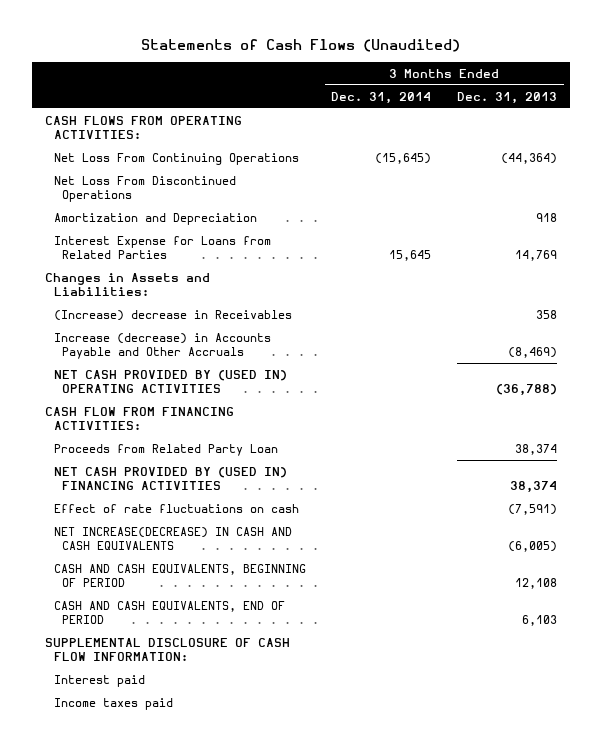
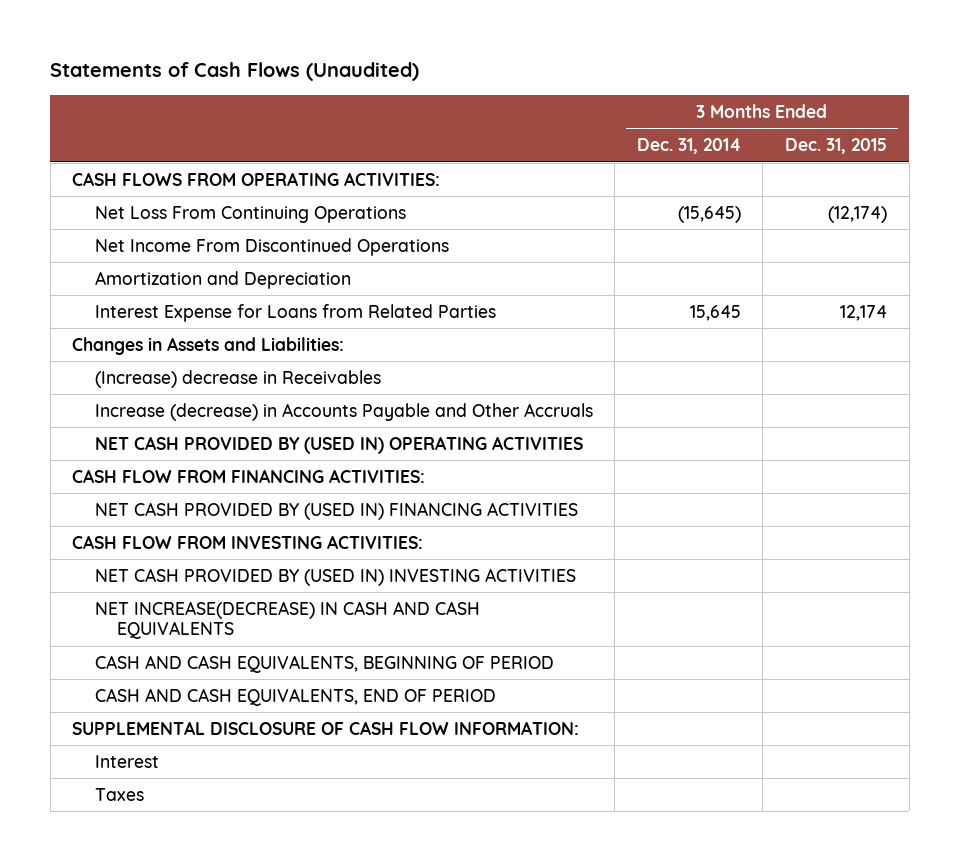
[457,91,558,104] Dec. 31, 2013 -> none
none -> [785,137,888,154] Dec. 31, 2015
[53,175,236,203] Net Loss From Discontinued Operations -> [94,237,449,256] Net Income From Discontinued Operations
[53,443,278,456] Proceeds from Related Party Loan -> none
[53,503,299,513] Effect of rate fluctuations on cash -> none
none -> [72,534,424,549] CASH FLOW FROM INVESTING ACTIVITIES:
none -> [94,567,576,586] NET CASH PROVIDED BY (USED IN) INVESTING ACTIVITIES
[53,674,145,687] Interest paid -> [94,754,159,768] Interest
[53,697,173,710] Income taxes paid -> [94,787,144,801] Taxes

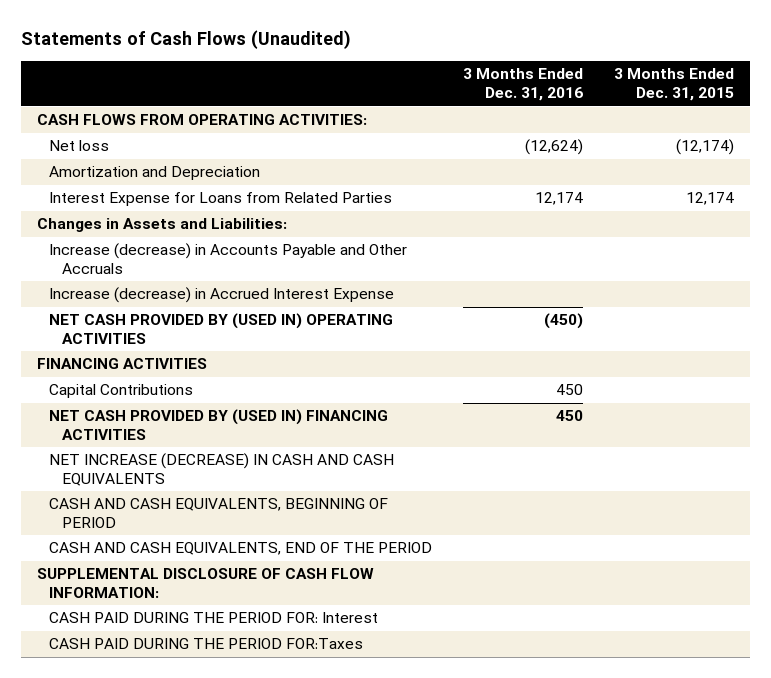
[636,137,741,154] Dec. 31, 2014 -> none
none -> [463,68,584,102] 3 Months Ended Dec. 31, 2016
[94,237,449,256] Net Income From Discontinued Operations -> none
[94,205,406,223] Net Loss From Continuing Operations -> [49,140,110,152] Net loss
[94,369,381,388] (Increase) decrease in Receivables -> none
none -> [49,287,395,304] Increase (decrease) in Accrued Interest Expense
[72,468,426,483] CASH FLOW FROM FINANCING ACTIVITIES: -> [36,358,207,370] FINANCING ACTIVITIES
none -> [49,384,194,399] Capital Contributions
[72,534,424,549] CASH FLOW FROM INVESTING ACTIVITIES: -> none
[94,567,576,586] NET CASH PROVIDED BY (USED IN) INVESTING ACTIVITIES -> none
[94,600,480,640] NET INCREASE(DECREASE) IN CASH AND CASH EQUIVALENTS -> [49,453,395,487] NET INCREASE (DECREASE) IN CASH AND CASH EQUIVALENTS
[94,687,496,706] CASH AND CASH EQUIVALENTS, END OF PERIOD -> [49,542,433,556] CASH AND CASH EQUIVALENTS, END OF THE PERIOD
[94,754,159,768] Interest -> [49,612,379,624] CASH PAID DURING THE PERIOD FOR: Interest
[94,787,144,801] Taxes -> [49,638,364,650] CASH PAID DURING THE PERIOD FOR:Taxes

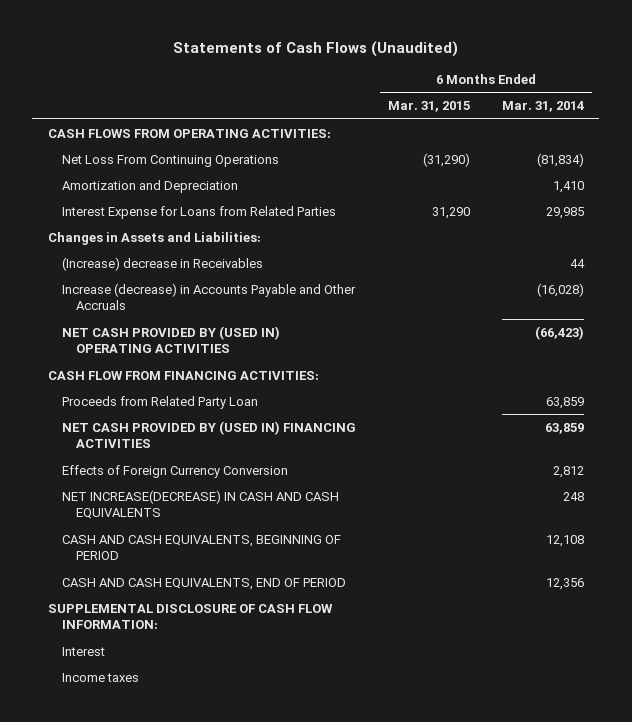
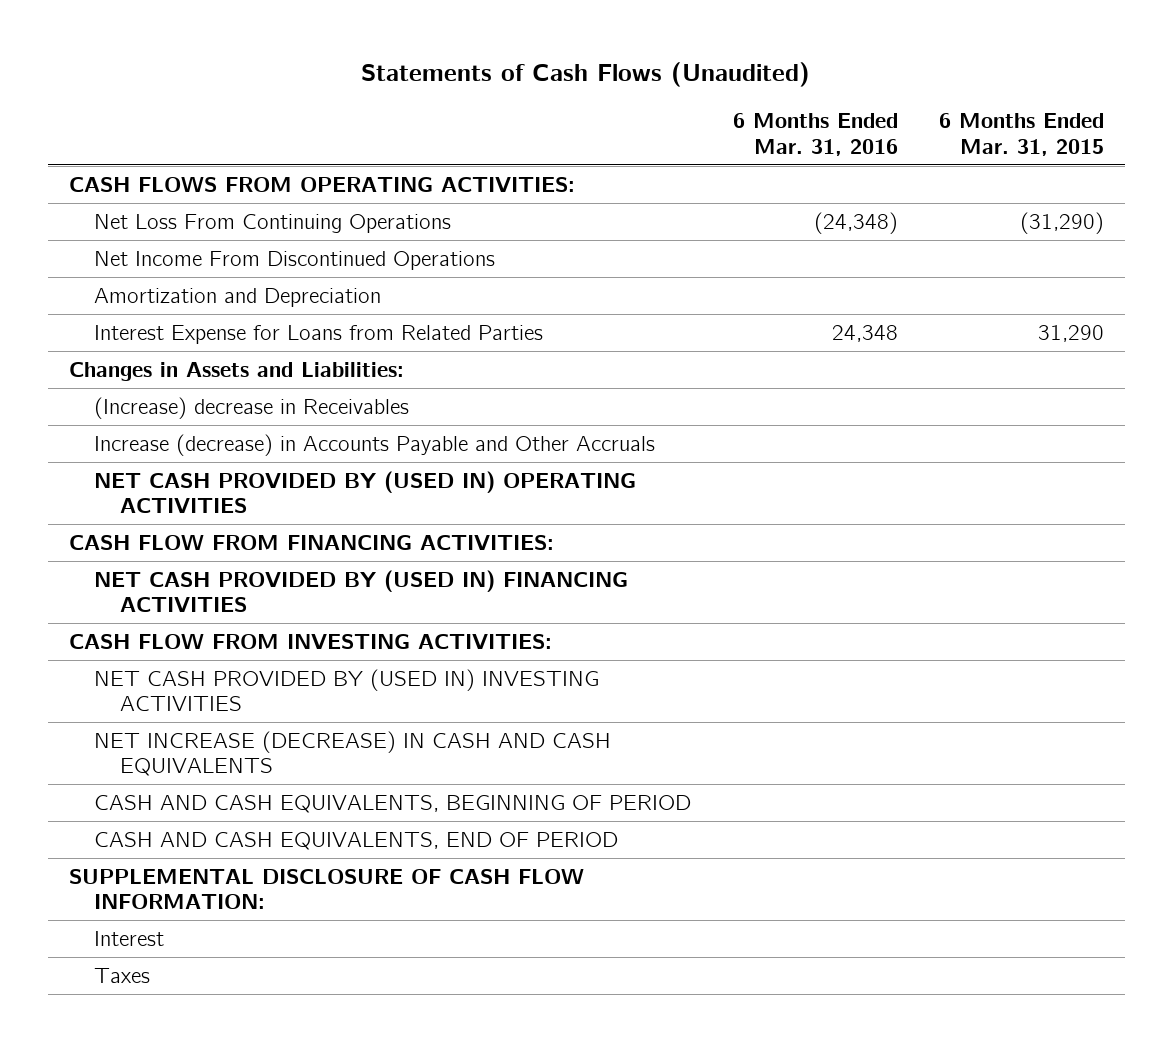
[501,101,584,113] Mar. 31, 2014 -> none
none -> [732,113,898,156] 6 Months Ended Mar. 31, 2016
none -> [94,250,496,270] Net Income From Discontinued Operations
[62,395,259,409] Proceeds from Related Party Loan -> none
[62,464,289,478] Effects of Foreign Currency Conversion -> none
none -> [68,633,552,649] CASH FLOW FROM INVESTING ACTIVITIES:
none -> [94,668,600,712] NET CASH PROVIDED BY (USED IN) INVESTING ACTIVITIES
[62,489,340,519] NET INCREASE(DECREASE) IN CASH AND CASH EQUIVALENTS -> [94,730,612,777] NET INCREASE (DECREASE) IN CASH AND CASH EQUIVALENTS
[62,672,140,682] Income taxes -> [94,967,151,983] Taxes

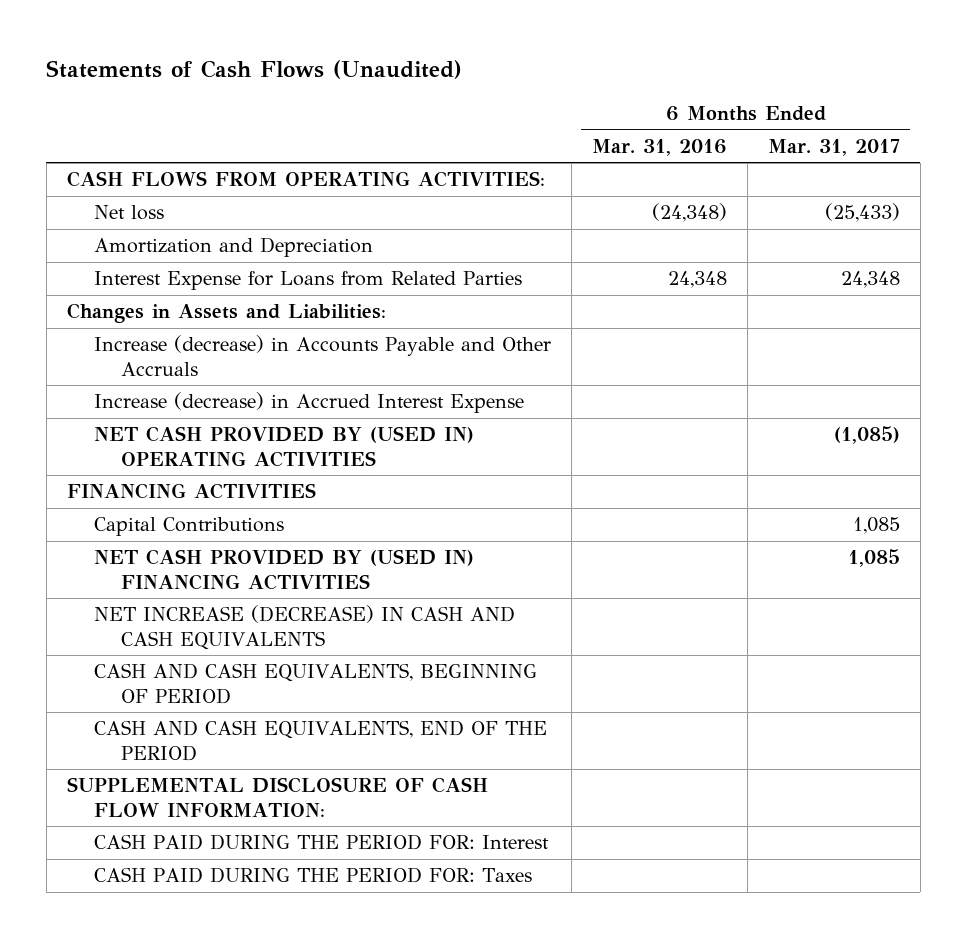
[938,113,1104,156] 6 Months Ended Mar. 31, 2015 -> none
none -> [767,138,900,156] Mar. 31, 2017
[94,250,496,270] Net Income From Discontinued Operations -> none
[94,213,452,233] Net Loss From Continuing Operations -> [93,205,164,221] Net loss
[94,396,410,419] (Increase) decrease in Receivables -> none
none -> [93,392,524,414] Increase (decrease) in Accrued Interest Expense
[68,534,554,550] CASH FLOW FROM FINANCING ACTIVITIES: -> [66,483,316,500] FINANCING ACTIVITIES
none -> [93,517,284,537] Capital Contributions
[68,633,552,649] CASH FLOW FROM INVESTING ACTIVITIES: -> none
[94,668,600,712] NET CASH PROVIDED BY (USED IN) INVESTING ACTIVITIES -> none
[94,831,619,850] CASH AND CASH EQUIVALENTS, END OF PERIOD -> [93,720,547,761] CASH AND CASH EQUIVALENTS, END OF THE PERIOD
[94,930,165,946] Interest -> [93,834,549,851] CASH PAID DURING THE PERIOD FOR: Interest
[94,967,151,983] Taxes -> [93,867,532,884] CASH PAID DURING THE PERIOD FOR: Taxes

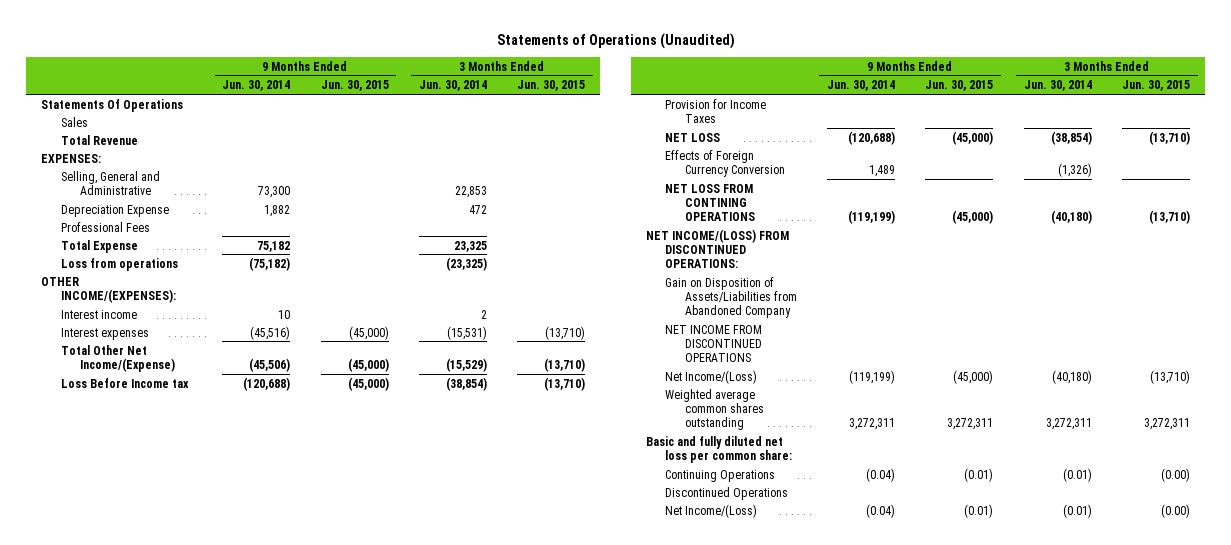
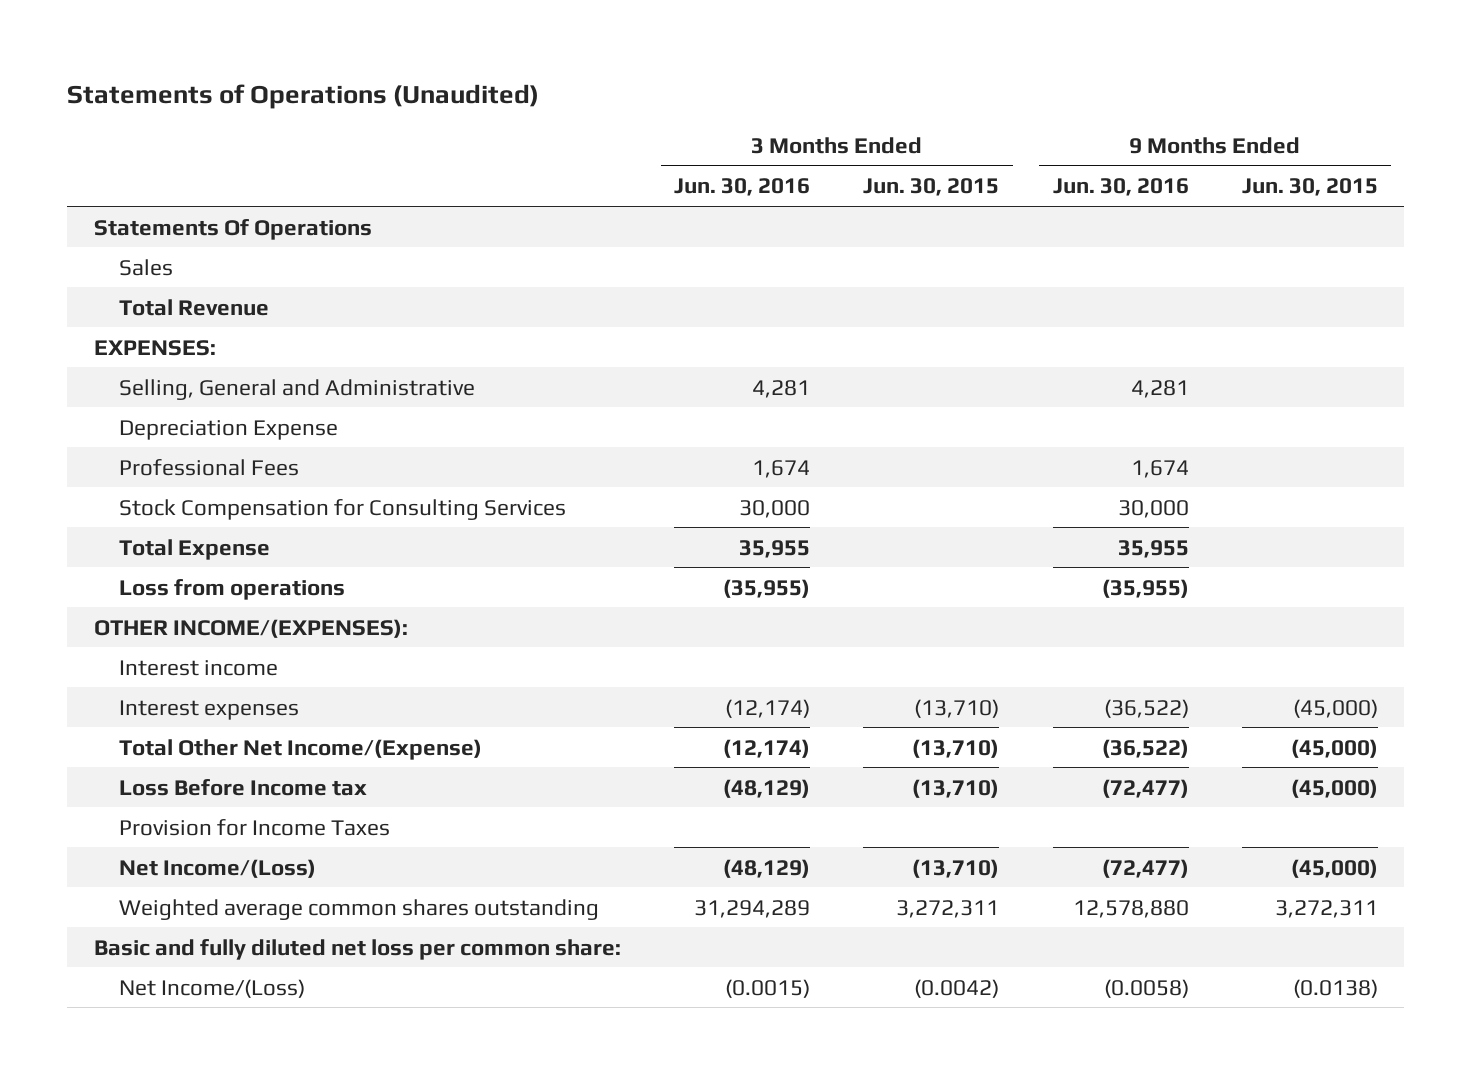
[222,80,291,92] Jun. 30, 2014 -> none
[418,80,487,92] Jun. 30, 2014 -> none
none -> [674,178,811,197] Jun. 30, 2016
none -> [1052,178,1189,197] Jun. 30, 2016
none -> [119,498,567,520] Stock Compensation for Consulting Services
[665,132,721,142] NET LOSS -> none
[665,149,785,177] Effects of Foreign Currency Conversion -> none
[665,183,755,221] NET LOSS FROM CONTINING OPERATIONS -> none
[646,228,790,268] NET INCOME/(LOSS) FROM DISCONTINUED OPERATIONS: -> none
[665,276,797,318] Gain on Disposition of Assets/Liabilities from Abandoned Company -> none
[665,324,763,362] NET INCOME FROM DISCONTINUED OPERATIONS -> none
[665,469,776,482] Continuing Operations -> none
[665,486,789,500] Discontinued Operations -> none
[964,503,994,518] (0.01) -> [1292,978,1378,998] (0.0138)
[1160,503,1190,518] (0.00) -> [914,978,1000,998] (0.0042)

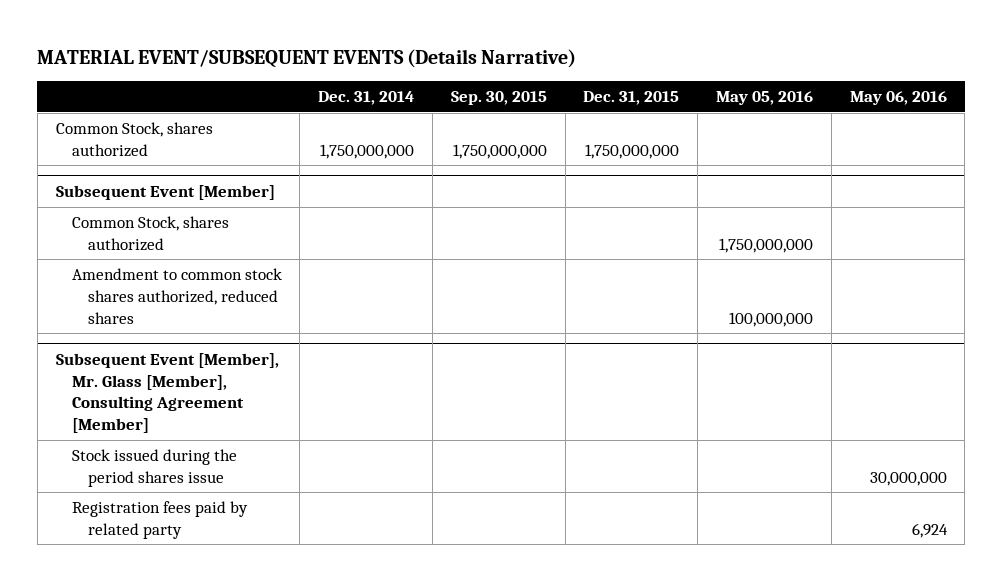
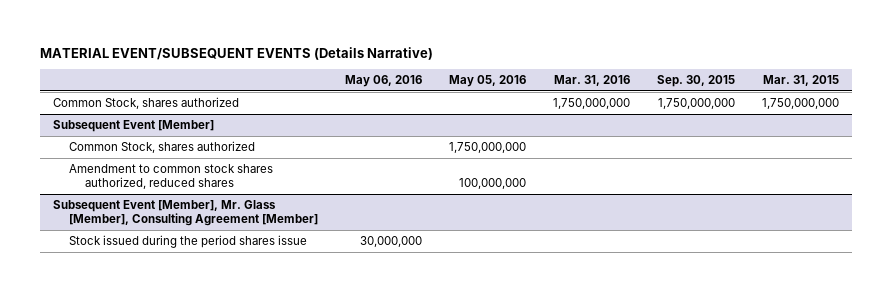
[318,91,415,106] Dec. 31, 2014 -> none
[583,91,680,106] Dec. 31, 2015 -> none
none -> [553,75,630,87] Mar. 31, 2016
none -> [762,75,839,87] Mar. 31, 2015
[71,501,248,539] Registration fees paid by related party -> none

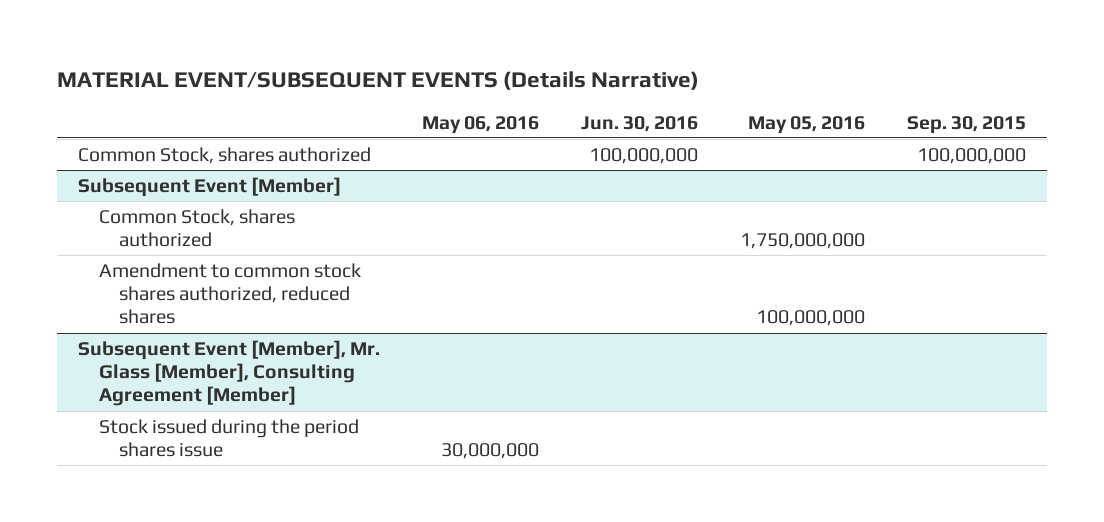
[553,75,630,87] Mar. 31, 2016 -> none
[762,75,839,87] Mar. 31, 2015 -> none
none -> [580,115,698,132] Jun. 30, 2016
[657,97,735,109] 1,750,000,000 -> [917,147,1027,164] 100,000,000

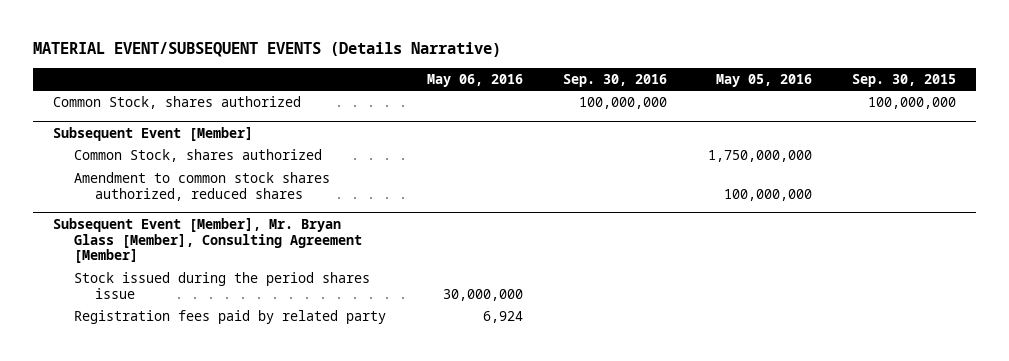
[580,115,698,132] Jun. 30, 2016 -> none
none -> [563,74,668,88] Sep. 30, 2016
[77,339,380,407] Subsequent Event [Member], Mr. Glass [Member], Consulting Agreement [Member] -> [53,218,363,264] Subsequent Event [Member], Mr. Bryan Glass [Member], Consulting Agreement [Member]
none -> [74,310,387,325] Registration fees paid by related party

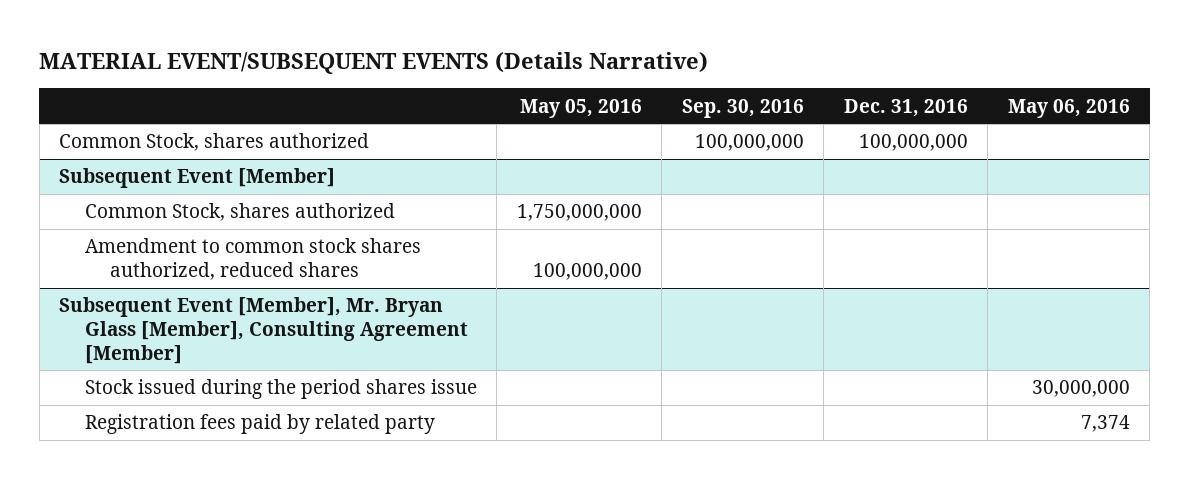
[851,74,956,88] Sep. 30, 2015 -> none
none -> [843,98,968,117] Dec. 31, 2016
[482,311,523,324] 6,924 -> [1080,415,1130,433] 7,374

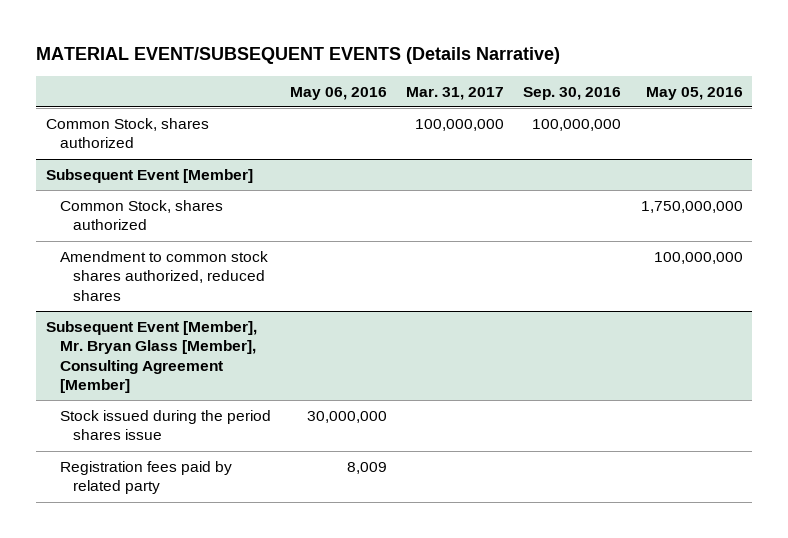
[843,98,968,117] Dec. 31, 2016 -> none
none -> [406,86,505,100] Mar. 31, 2017
[1080,415,1130,433] 7,374 -> [346,462,387,475] 8,009

